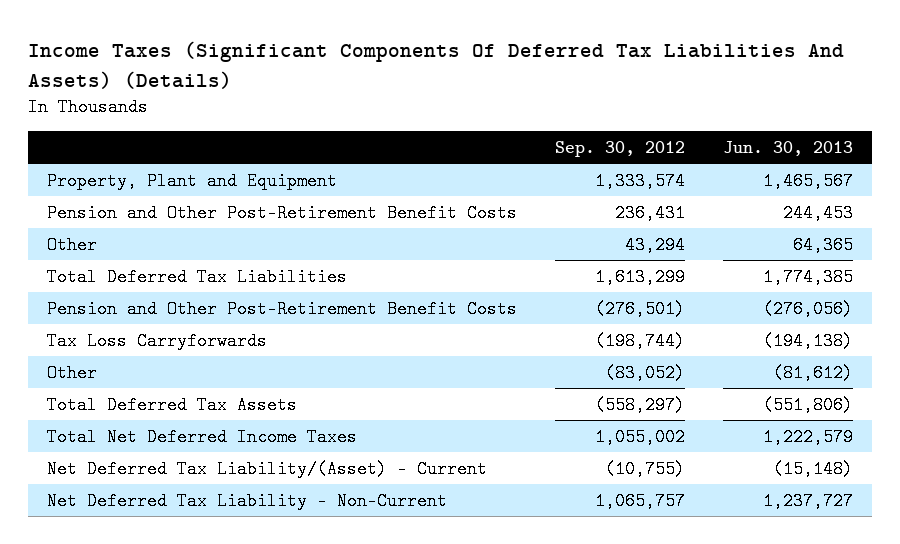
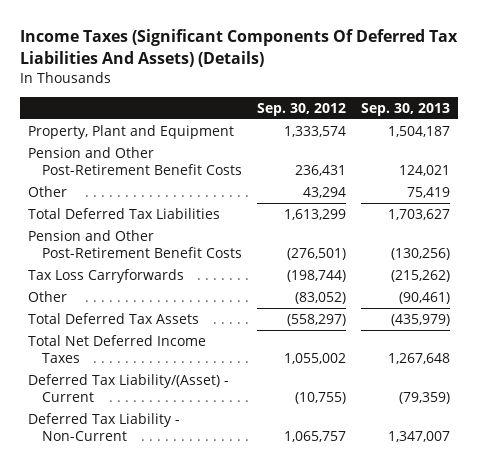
[722,140,853,156] Jun. 30, 2013 -> none
none -> [361,102,451,116] Sep. 30, 2013
[46,459,487,478] Net Deferred Tax Liability/(Asset) - Current -> [28,373,230,403] Deferred Tax Liability/(Asset) - Current
[46,491,447,510] Net Deferred Tax Liability - Non-Current -> [28,412,181,442] Deferred Tax Liability - Non-Current

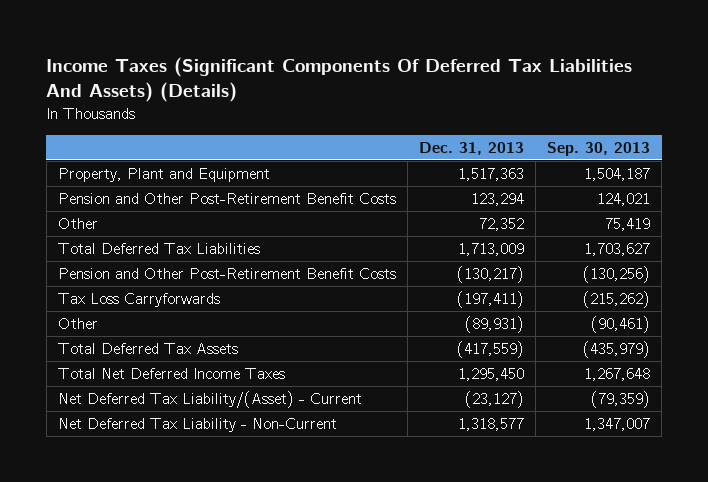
[256,102,346,116] Sep. 30, 2012 -> none
none -> [419,141,525,155] Dec. 31, 2013
[28,373,230,403] Deferred Tax Liability/(Asset) - Current -> [57,390,362,408] Net Deferred Tax Liability/(Asset) - Current
[28,412,181,442] Deferred Tax Liability - Non-Current -> [57,417,337,432] Net Deferred Tax Liability - Non-Current

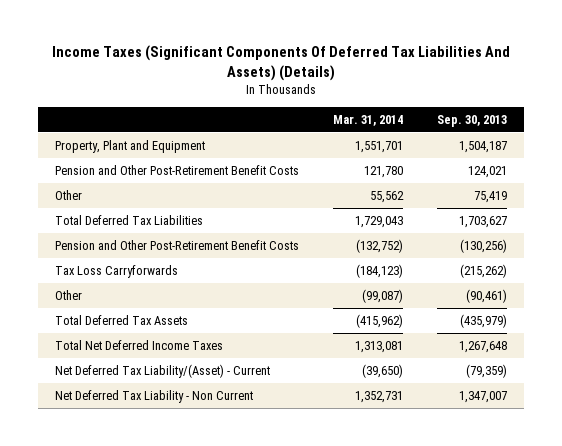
[419,141,525,155] Dec. 31, 2013 -> none
none -> [332,114,403,126] Mar. 31, 2014
[57,417,337,432] Net Deferred Tax Liability - Non-Current -> [54,389,253,403] Net Deferred Tax Liability - Non Current

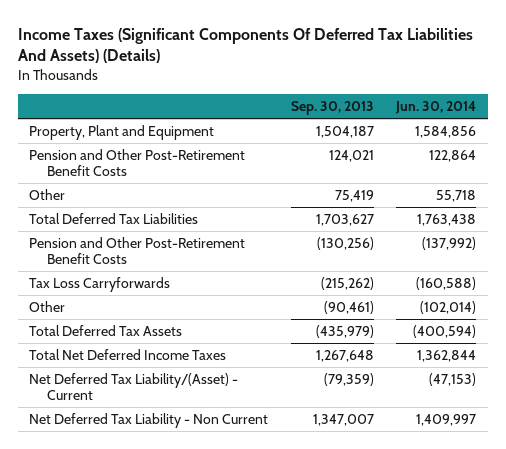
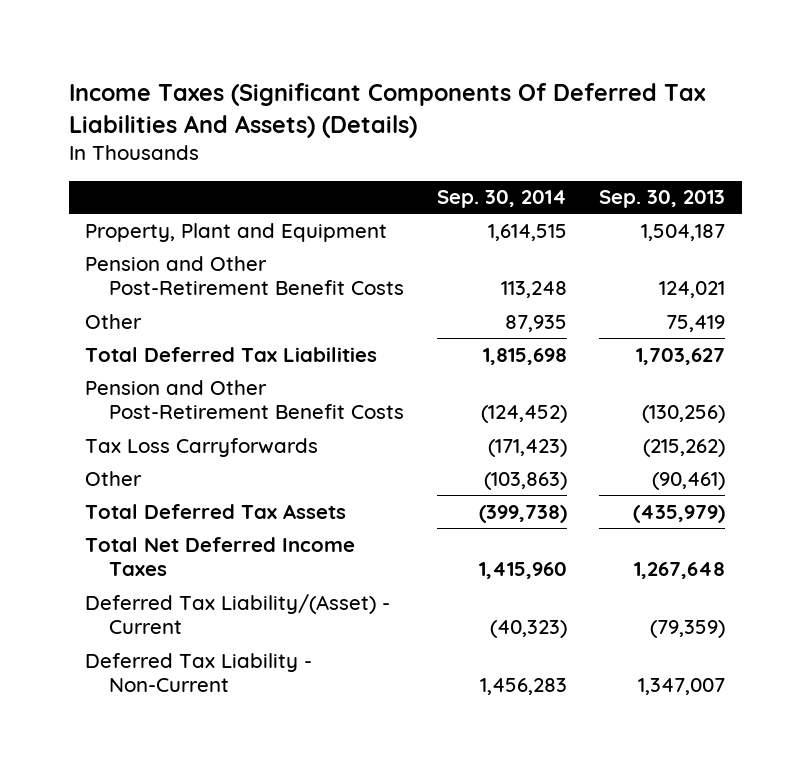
[395,101,477,115] Jun. 30, 2014 -> none
none -> [436,190,567,209] Sep. 30, 2014
[29,372,239,401] Net Deferred Tax Liability/(Asset) - Current -> [85,593,391,635] Deferred Tax Liability/(Asset) - Current
[29,412,269,428] Net Deferred Tax Liability - Non Current -> [85,652,313,693] Deferred Tax Liability - Non-Current

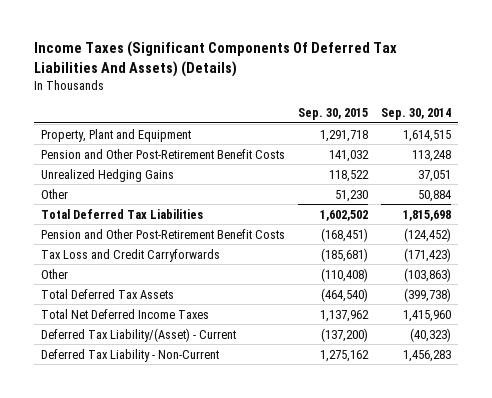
[599,190,726,209] Sep. 30, 2013 -> none
none -> [297,108,368,121] Sep. 30, 2015
none -> [40,168,174,182] Unrealized Hedging Gains
[504,314,567,332] 87,935 -> [418,189,452,202] 50,884
[85,437,319,457] Tax Loss Carryforwards -> [40,248,220,262] Tax Loss and Credit Carryforwards

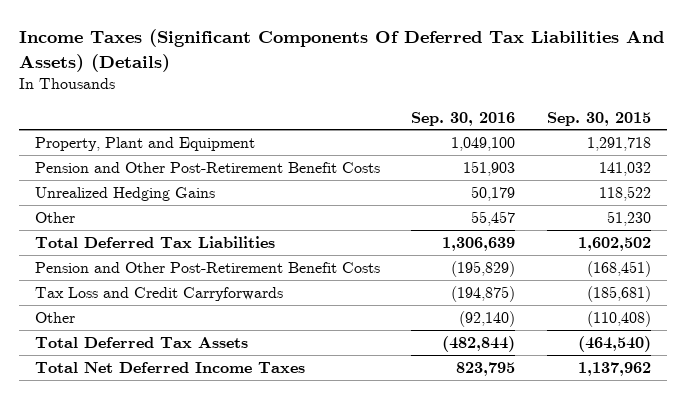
[381,108,452,121] Sep. 30, 2014 -> none
none -> [411,111,516,126] Sep. 30, 2016
[40,327,236,342] Deferred Tax Liability/(Asset) - Current -> none
[40,348,219,362] Deferred Tax Liability - Non-Current -> none

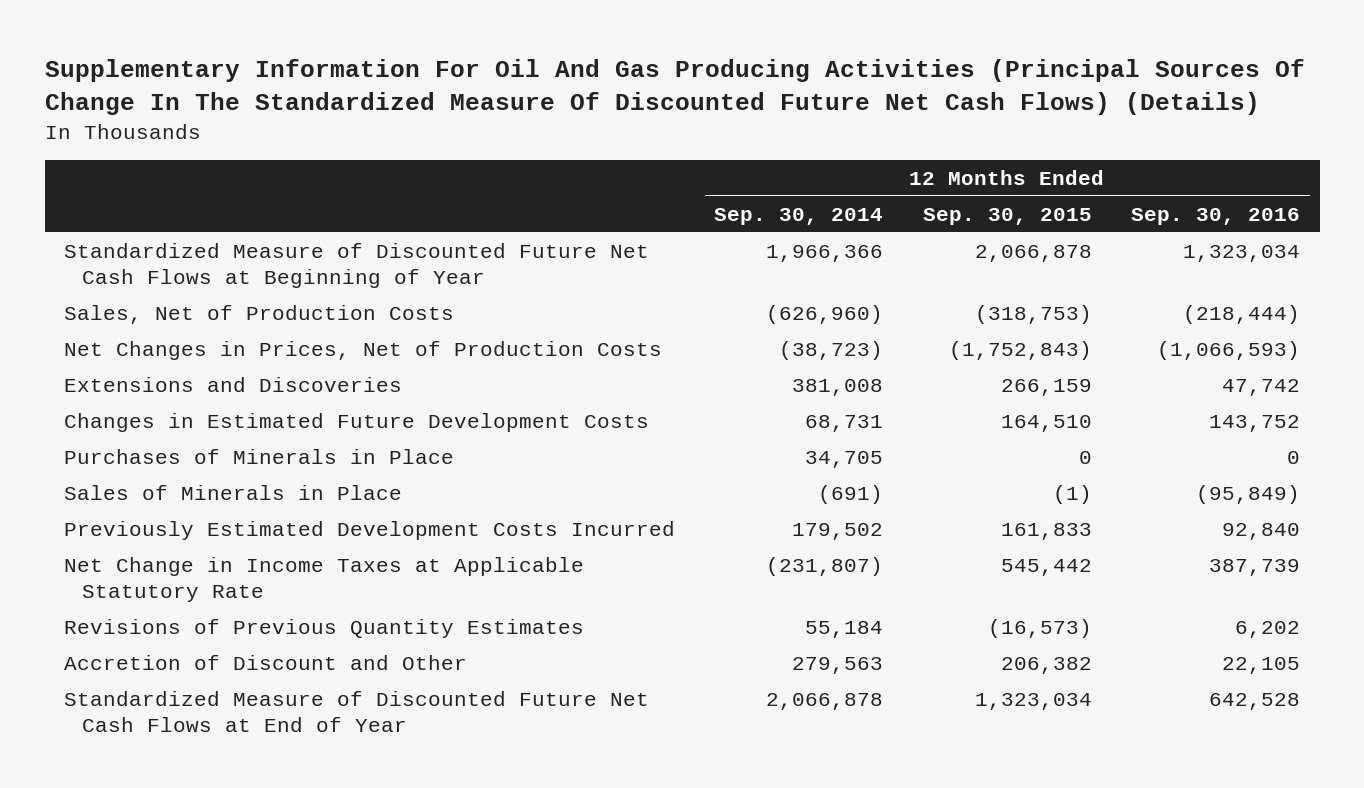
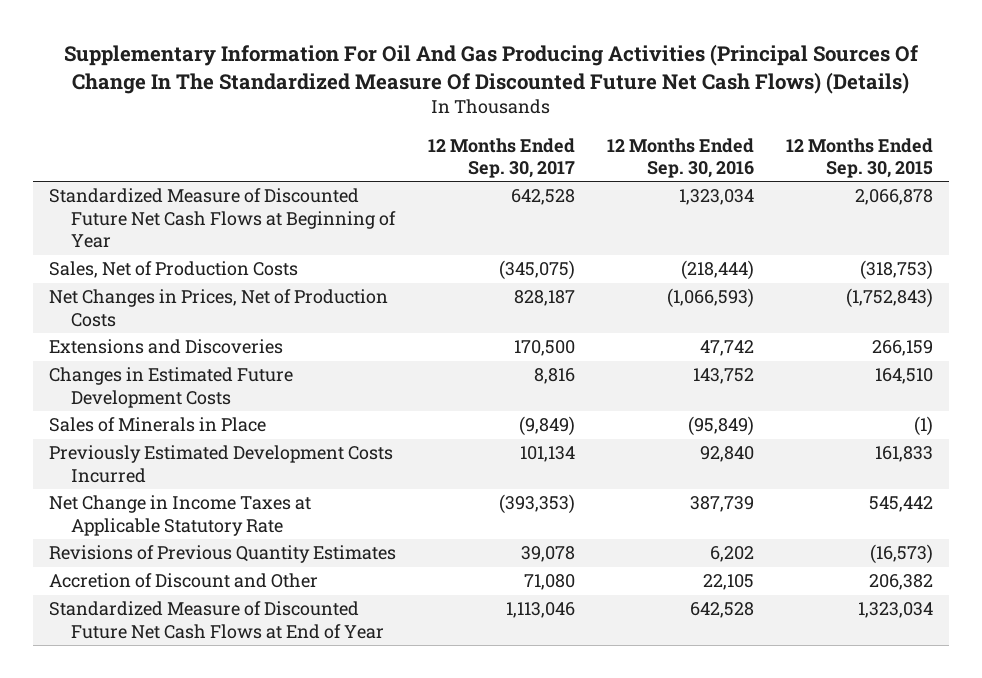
[714,207,884,225] Sep. 30, 2014 -> none
none -> [428,137,576,178] 12 Months Ended Sep. 30, 2017
[64,448,455,464] Purchases of Minerals in Place -> none

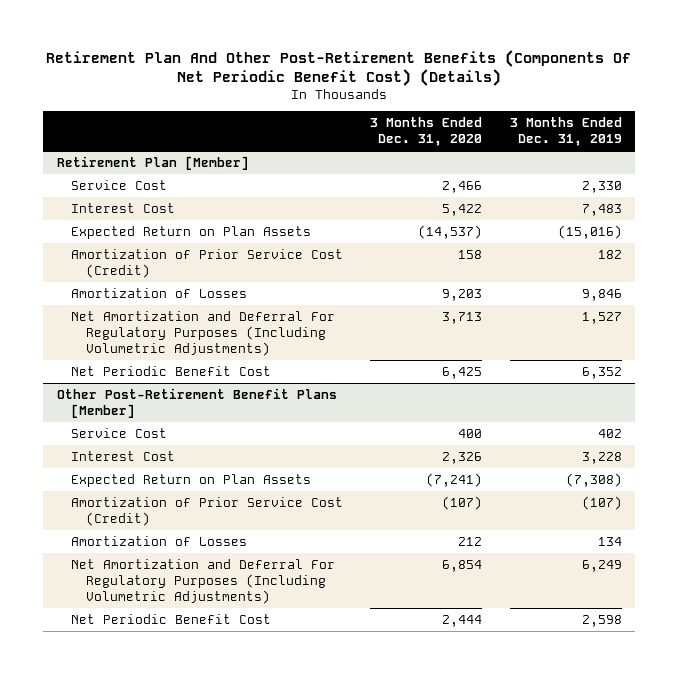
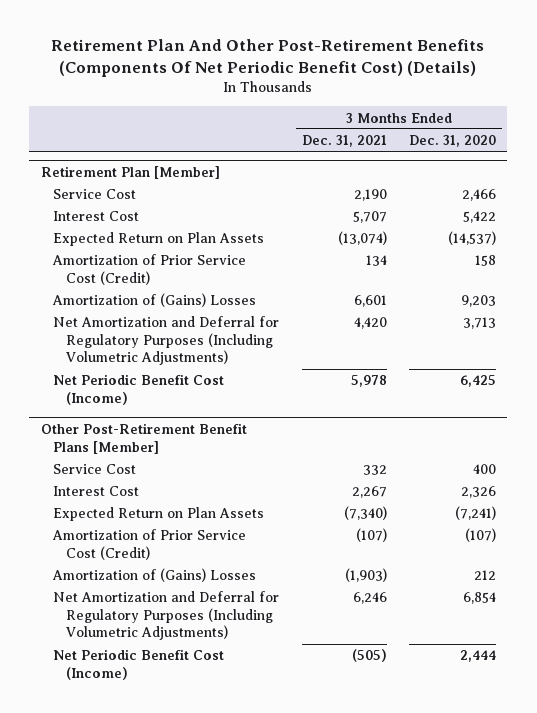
[509,117,622,147] 3 Months Ended Dec. 31, 2019 -> none
none -> [301,135,387,148] Dec. 31, 2021
[71,287,248,298] Amortization of Losses -> [52,293,257,308] Amortization of (Gains) Losses
[71,310,336,356] Net Amortization and Deferral For Regulatory Purposes (Including Volumetric Adjustments) -> [53,316,280,366] Net Amortization and Deferral for Regulatory Purposes (Including Volumetric Adjustments)
[71,365,272,376] Net Periodic Benefit Cost -> [53,374,225,405] Net Periodic Benefit Cost (Income)
[71,535,248,546] Amortization of Losses -> [52,568,257,583] Amortization of (Gains) Losses
[71,558,336,604] Net Amortization and Deferral For Regulatory Purposes (Including Volumetric Adjustments) -> [53,591,280,641] Net Amortization and Deferral for Regulatory Purposes (Including Volumetric Adjustments)
[71,613,272,624] Net Periodic Benefit Cost -> [53,649,225,680] Net Periodic Benefit Cost (Income)

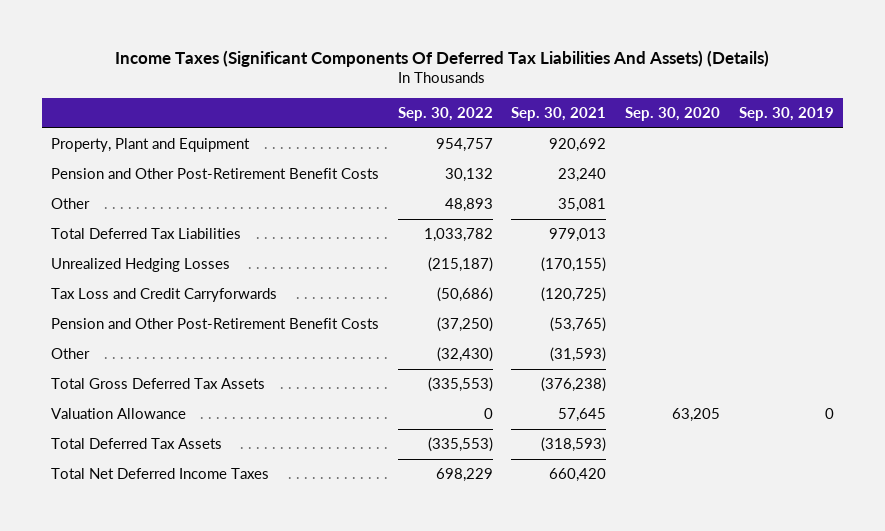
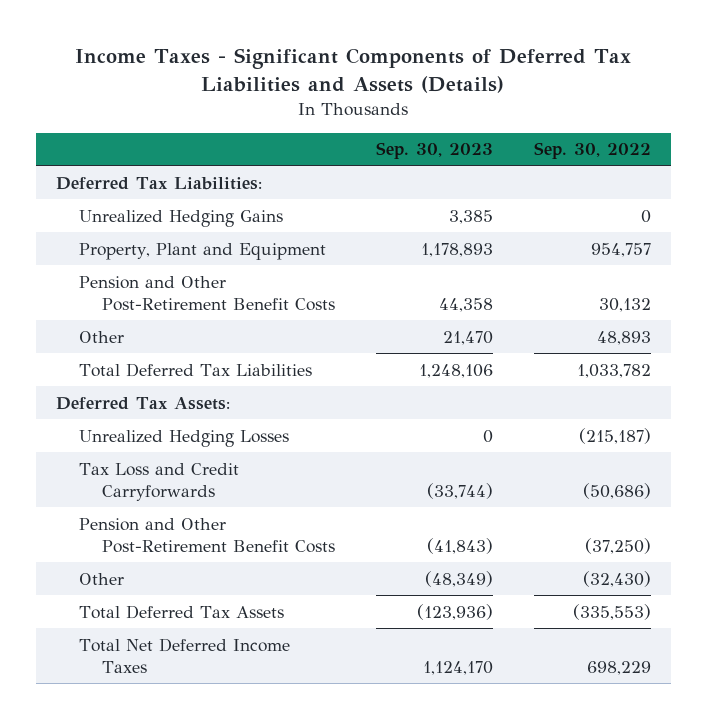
[115,49,770,67] Income Taxes (Significant Components Of Deferred Tax Liabilities And Assets) (Details) -> [75,48,632,93] Income Taxes - Significant Components of Deferred Tax Liabilities and Assets (Details)
[511,106,607,121] Sep. 30, 2021 -> none
[625,106,721,121] Sep. 30, 2020 -> none
[738,106,834,121] Sep. 30, 2019 -> none
none -> [375,142,493,160] Sep. 30, 2023
none -> [56,176,263,190] Deferred Tax Liabilities:
none -> [78,209,283,227] Unrealized Hedging Gains
none -> [56,396,231,410] Deferred Tax Assets:
[50,378,265,390] Total Gross Deferred Tax Assets -> none
[50,408,186,420] Valuation Allowance -> none

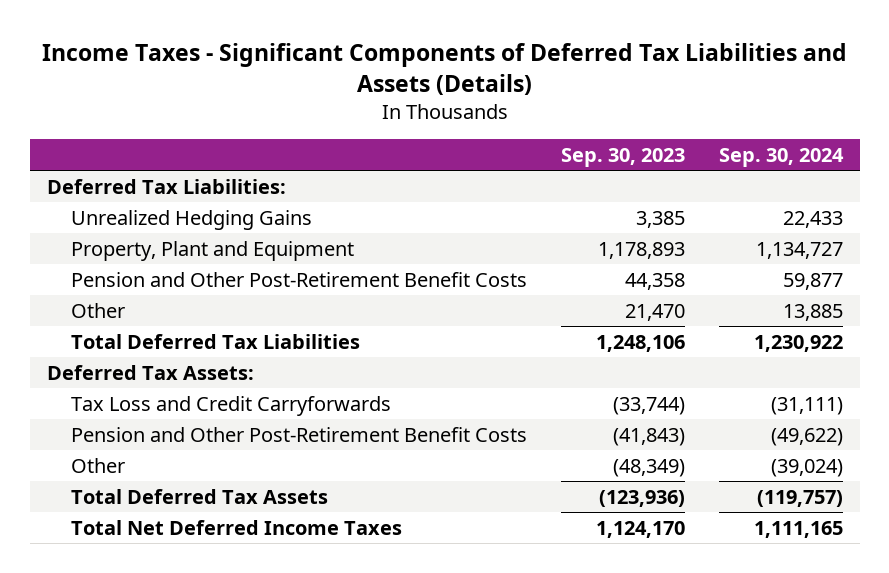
[533,142,651,160] Sep. 30, 2022 -> none
none -> [718,147,844,167] Sep. 30, 2024
[78,429,289,447] Unrealized Hedging Losses -> none

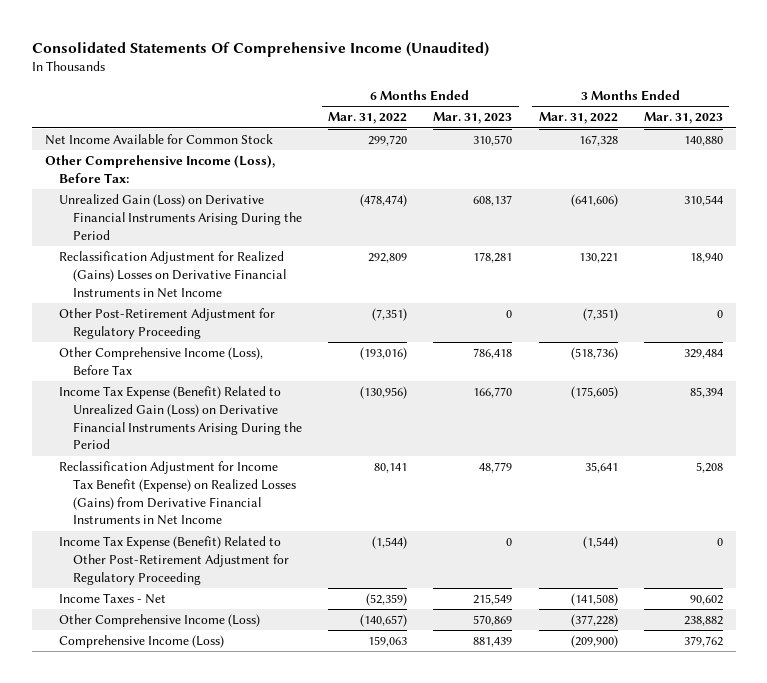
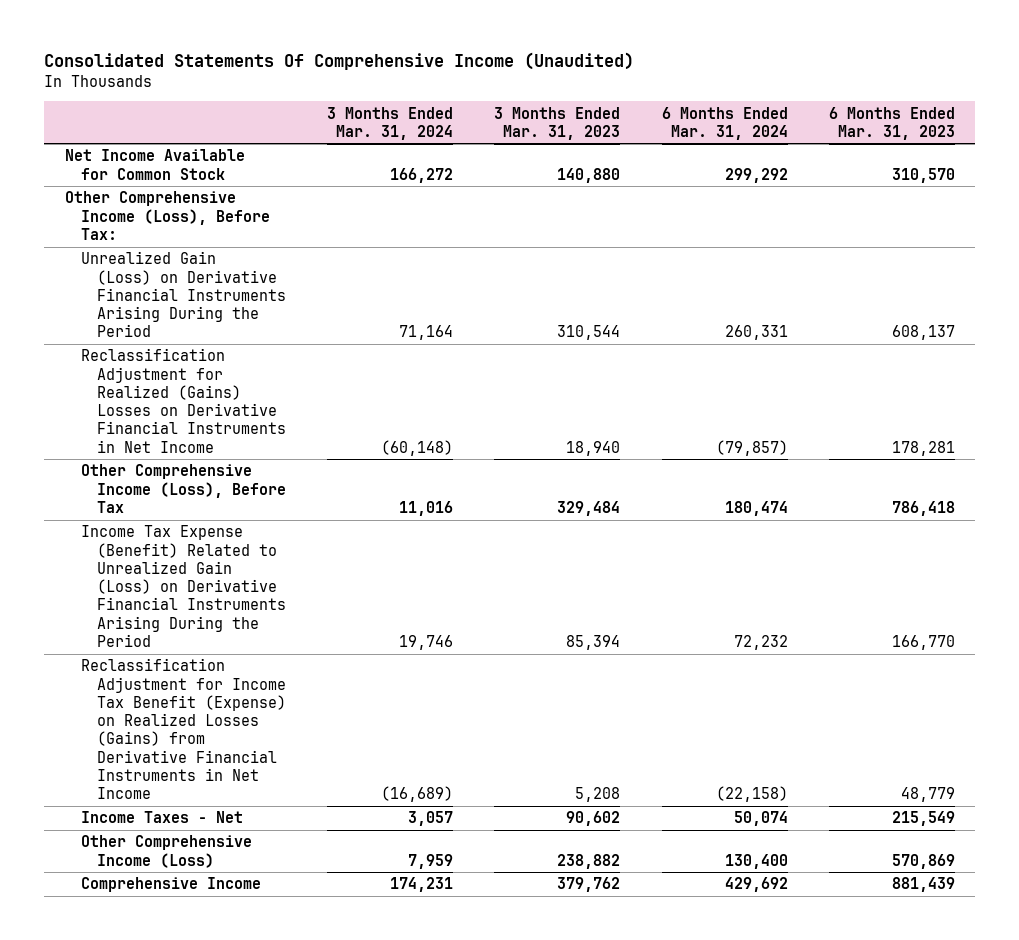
[328,112,408,125] Mar. 31, 2022 -> none
[538,112,618,125] Mar. 31, 2022 -> none
none -> [327,106,454,140] 3 Months Ended Mar. 31, 2024
none -> [661,106,788,140] 6 Months Ended Mar. 31, 2024
[58,308,275,339] Other Post-Retirement Adjustment for Regulatory Proceeding -> none
[58,536,290,585] Income Tax Expense (Benefit) Related to Other Post-Retirement Adjustment for Regulatory Proceeding -> none
[58,635,224,649] Comprehensive Income (Loss) -> [80,877,261,893] Comprehensive Income

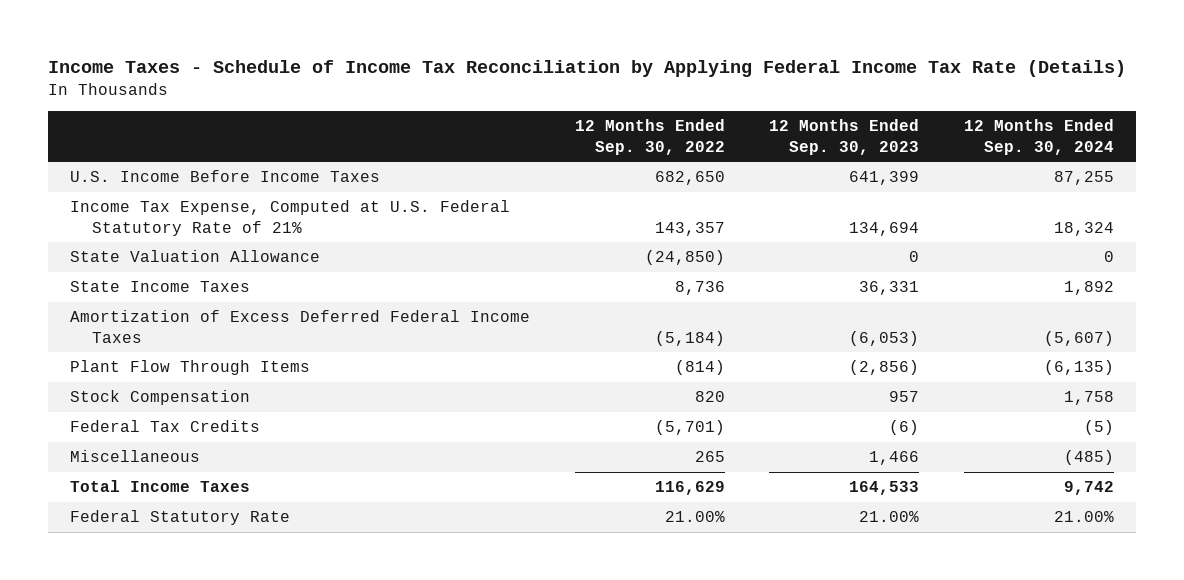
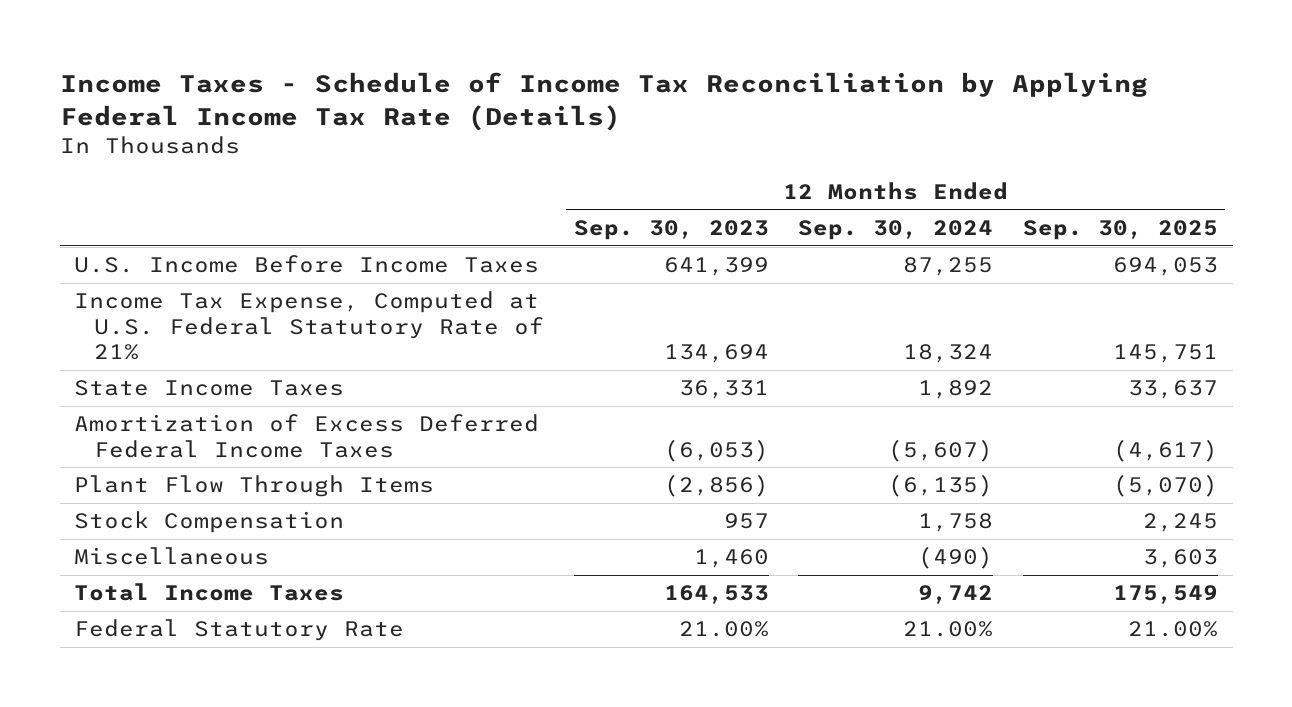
[574,119,725,156] 12 Months Ended Sep. 30, 2022 -> none
none -> [1022,220,1218,241] Sep. 30, 2025
[70,250,321,263] State Valuation Allowance -> none
[70,420,261,433] Federal Tax Credits -> none
[869,451,920,466] 1,466 -> [693,549,769,569] 1,460
[1063,450,1114,466] (485) -> [918,546,994,570] (490)

